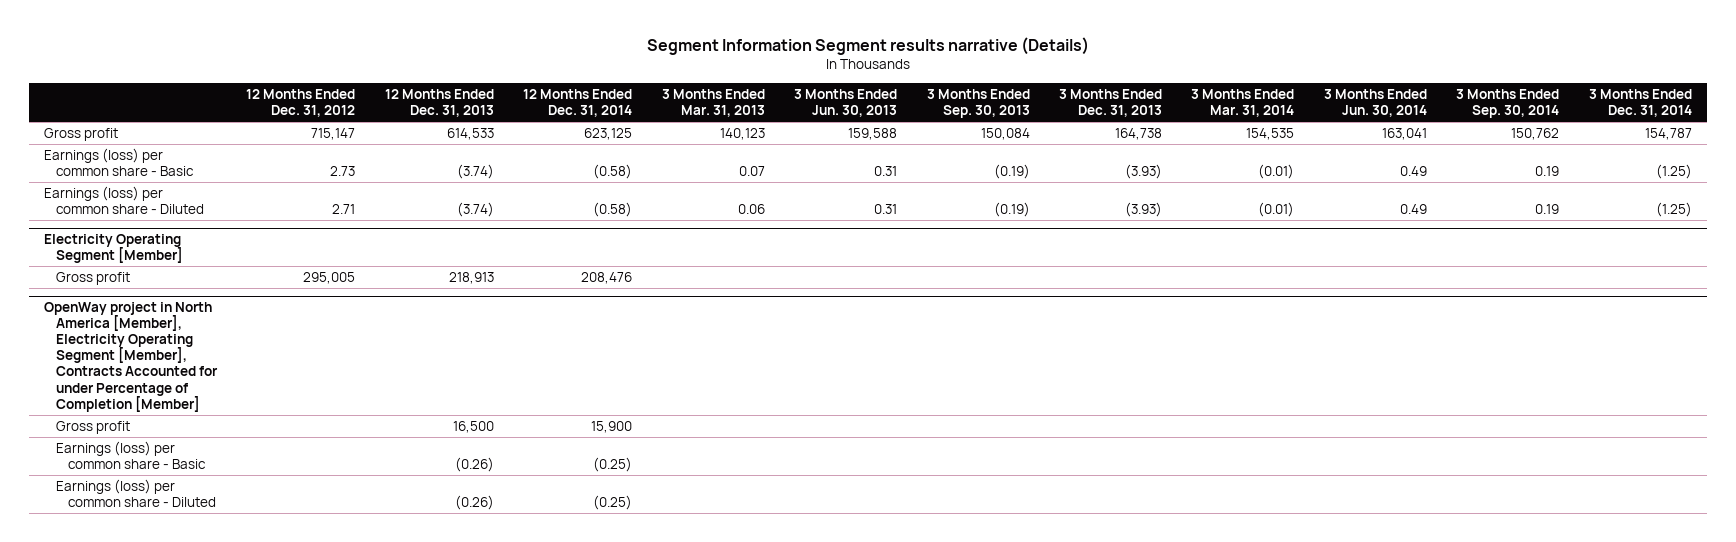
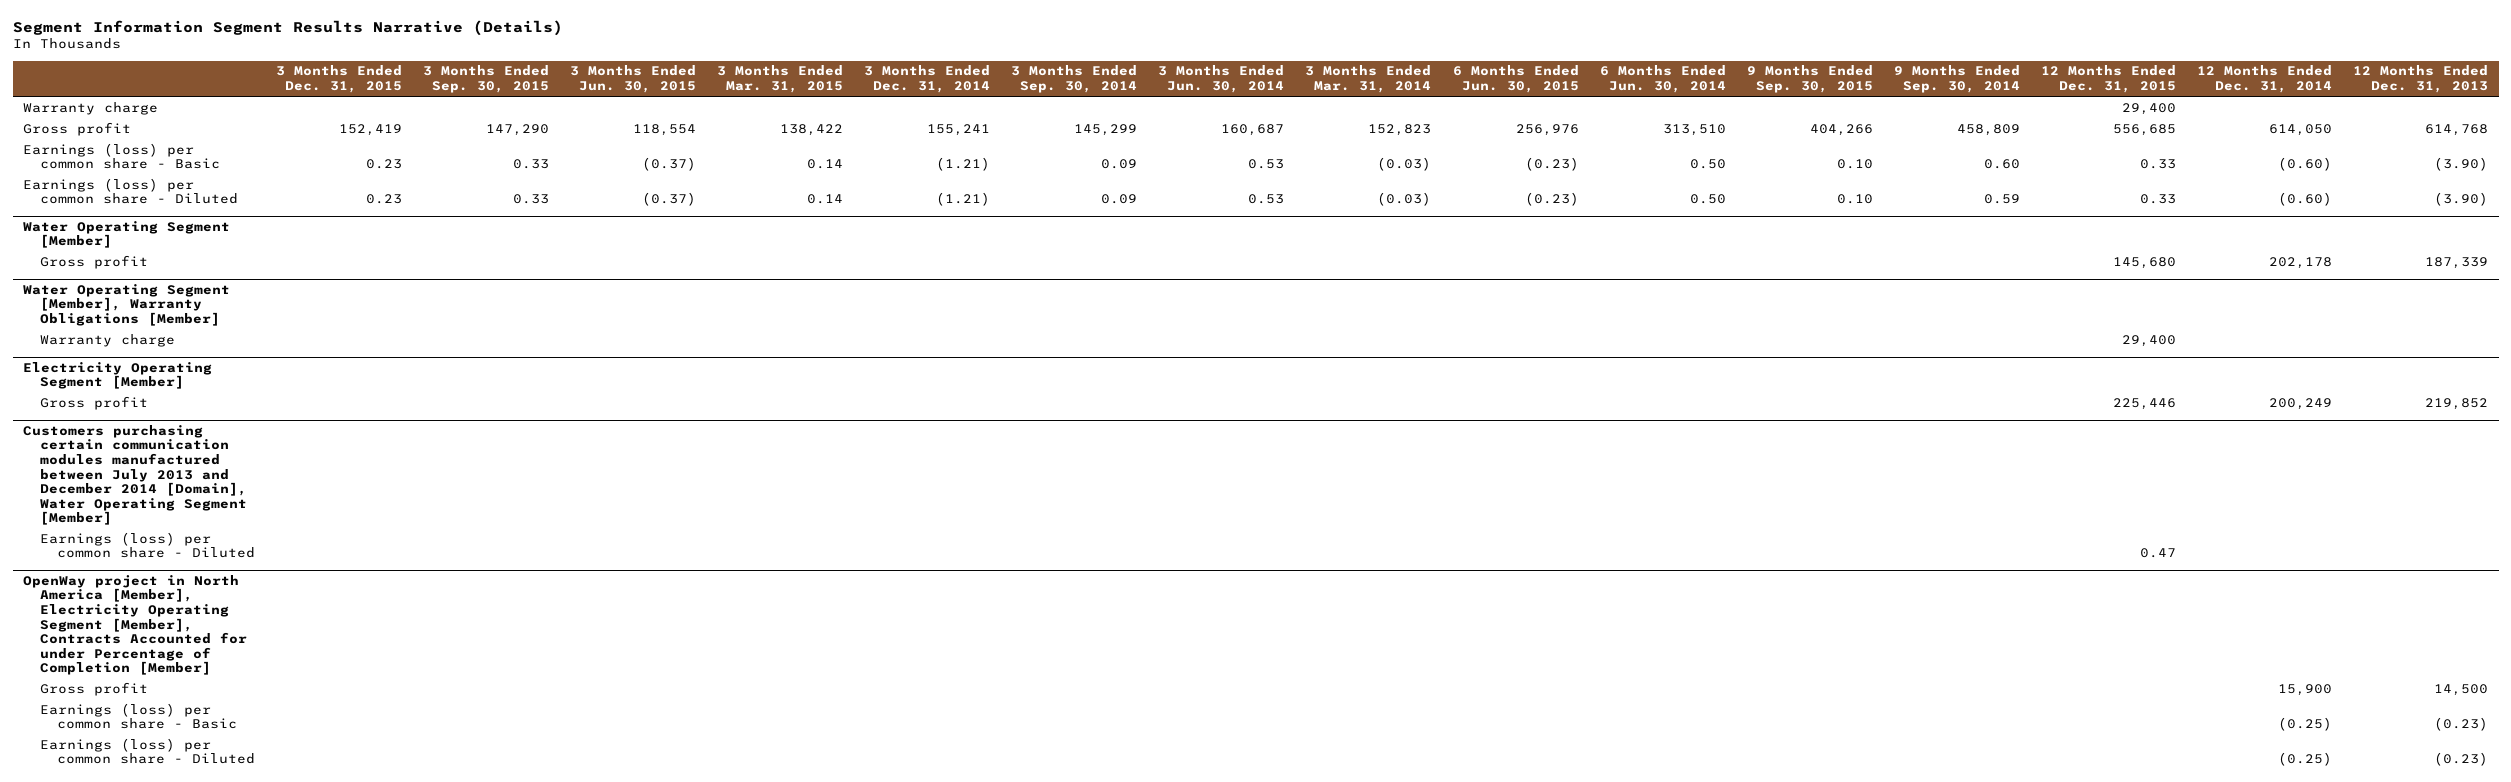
[646,36,1089,55] Segment Information Segment results narrative (Details) -> [12,19,563,36] Segment Information Segment Results Narrative (Details)
[246,88,356,117] 12 Months Ended Dec. 31, 2012 -> none
[661,88,765,117] 3 Months Ended Mar. 31, 2013 -> none
[794,88,898,117] 3 Months Ended Jun. 30, 2013 -> none
[926,88,1030,118] 3 Months Ended Sep. 30, 2013 -> none
[1059,88,1163,117] 3 Months Ended Dec. 31, 2013 -> none
none -> [275,65,402,94] 3 Months Ended Dec. 31, 2015
none -> [422,65,549,94] 3 Months Ended Sep. 30, 2015
none -> [569,65,696,94] 3 Months Ended Jun. 30, 2015
none -> [717,65,844,94] 3 Months Ended Mar. 31, 2015
none -> [1452,65,1579,94] 6 Months Ended Jun. 30, 2015
none -> [1599,65,1726,94] 6 Months Ended Jun. 30, 2014
none -> [1746,65,1873,94] 9 Months Ended Sep. 30, 2015
none -> [1893,65,2020,94] 9 Months Ended Sep. 30, 2014
none -> [2041,65,2177,94] 12 Months Ended Dec. 31, 2015
none -> [23,101,159,115] Warranty charge
[446,128,494,141] 614,533 -> [2425,123,2489,136] 614,768
[584,128,633,141] 623,125 -> [2269,123,2333,136] 614,050
[1246,128,1295,141] 154,535 -> [1368,123,1432,136] 152,823
[1381,128,1427,141] 163,041 -> [1221,123,1285,136] 160,687
[1511,128,1560,141] 150,762 -> [1074,123,1138,136] 145,299
[1644,128,1692,141] 154,787 -> [927,123,991,136] 155,241
[456,164,494,180] (3.74) -> [2434,157,2489,172] (3.90)
[593,164,633,180] (0.58) -> [2278,157,2333,172] (0.60)
[1258,164,1295,180] (0.01) -> [1377,157,1432,172] (0.03)
[1399,166,1427,177] 0.49 -> [1248,159,1285,170] 0.53
[1535,166,1560,177] 0.19 -> [1101,159,1138,170] 0.09
[1655,164,1692,180] (1.25) -> [936,157,991,172] (1.21)
[456,202,494,218] (3.74) -> [2434,192,2489,207] (3.90)
[593,202,633,218] (0.58) -> [2278,192,2333,207] (0.60)
[1258,202,1295,218] (0.01) -> [1377,192,1432,207] (0.03)
[1399,204,1427,215] 0.49 -> [1248,194,1285,205] 0.53
[1535,204,1560,215] 0.19 -> [1101,194,1138,205] 0.09
[1655,202,1692,218] (1.25) -> [936,192,991,207] (1.21)
none -> [23,220,231,249] Water Operating Segment [Member]
none -> [39,254,148,269] Gross profit
none -> [23,283,231,327] Water Operating Segment [Member], Warranty Obligations [Member]
none -> [39,333,175,347] Warranty charge
[448,272,494,285] 218,913 -> [2425,397,2489,410] 219,852
[581,272,633,285] 208,476 -> [2269,397,2333,410] 200,249
none -> [23,424,247,526] Customers purchasing certain communication modules manufactured between July 2013 and December 2014 [Domain], Water Operating Segment [Member]
none -> [39,531,255,559] Earnings (loss) per common share - Diluted
[452,421,494,434] 16,500 -> [2434,683,2489,696] 14,500
[454,457,494,473] (0.26) -> [2434,717,2489,732] (0.23)
[454,495,494,511] (0.26) -> [2434,752,2489,767] (0.23)

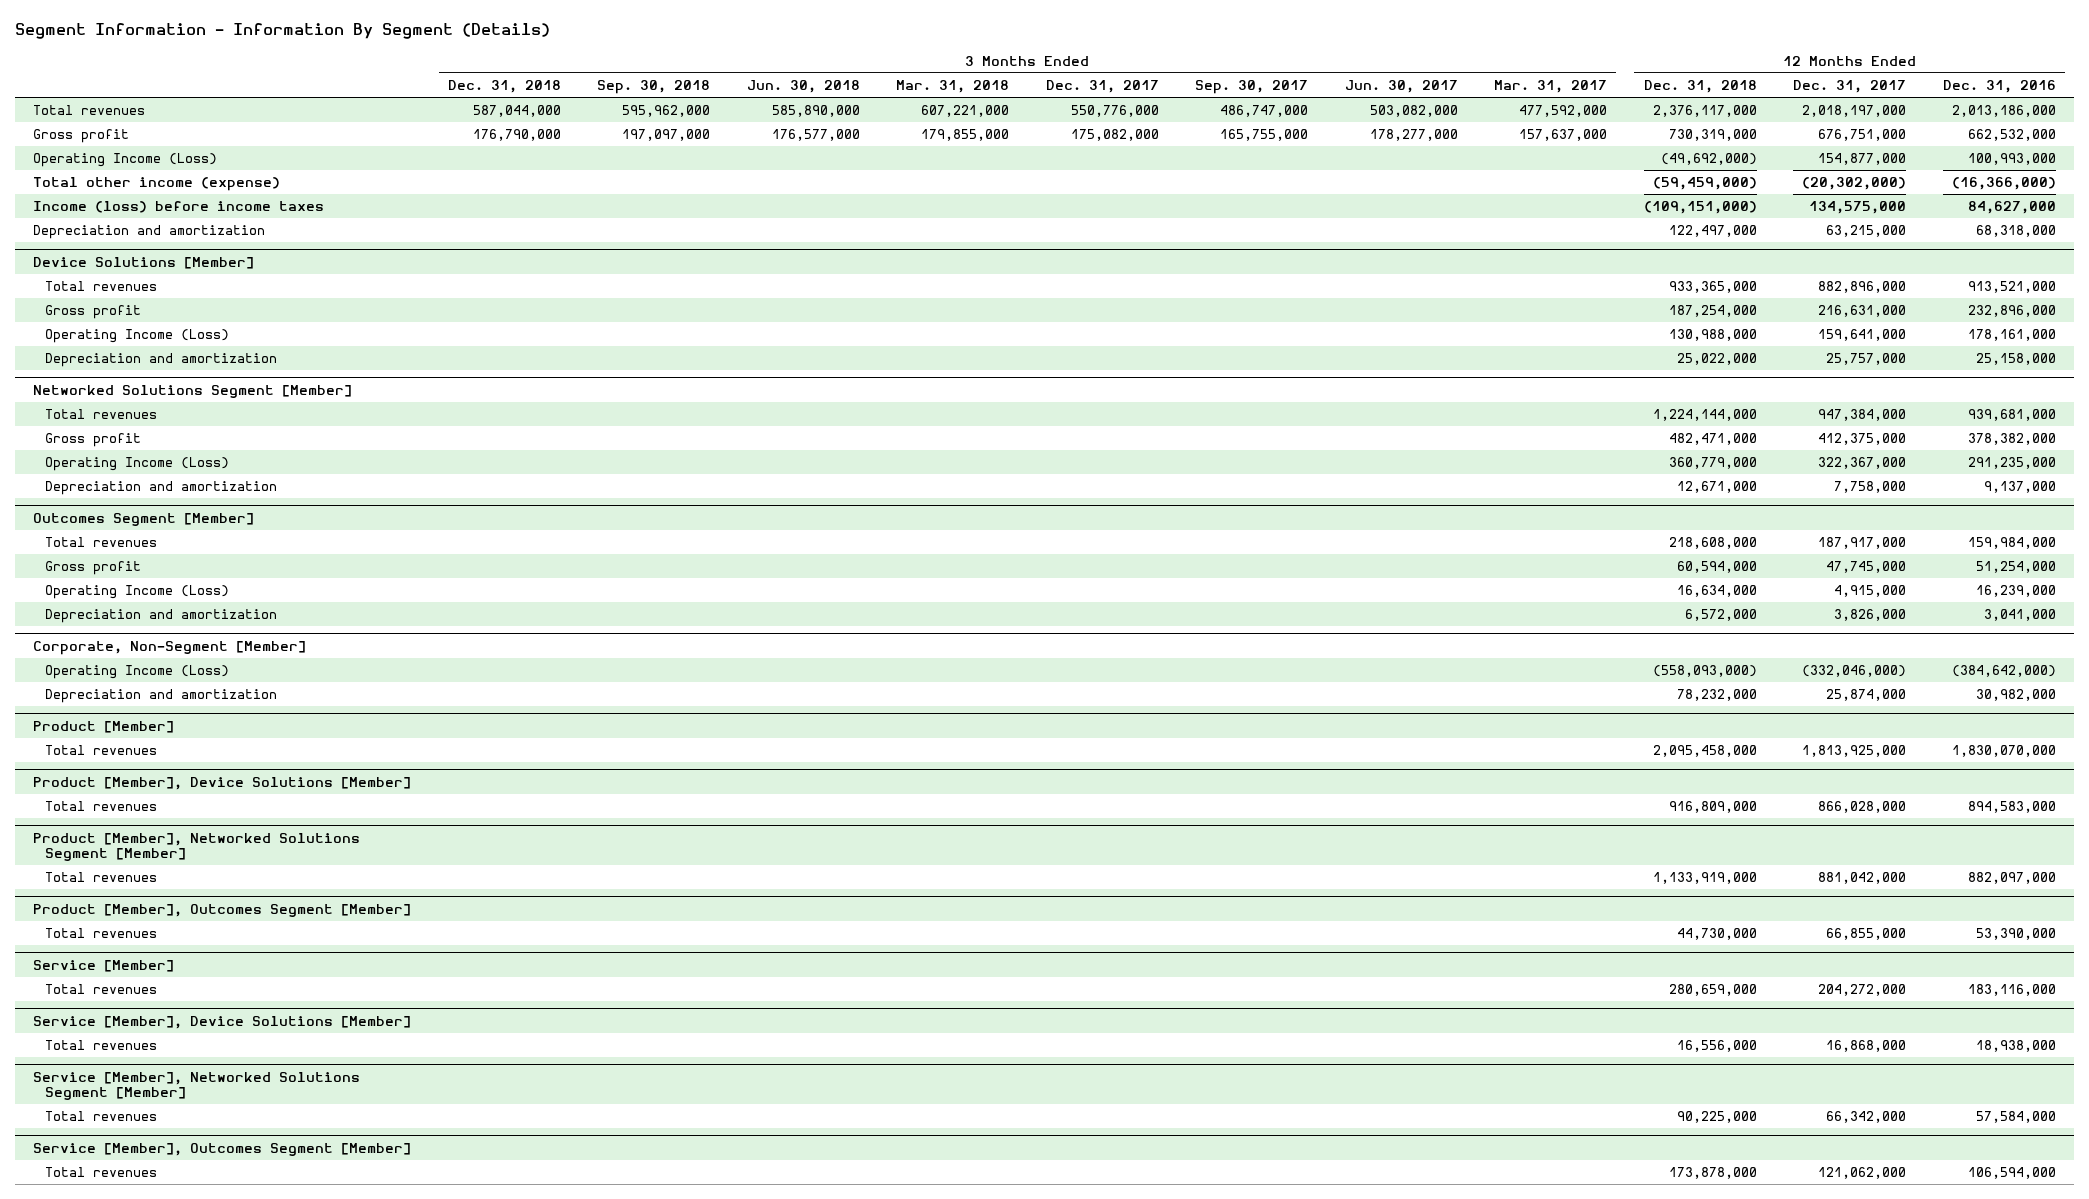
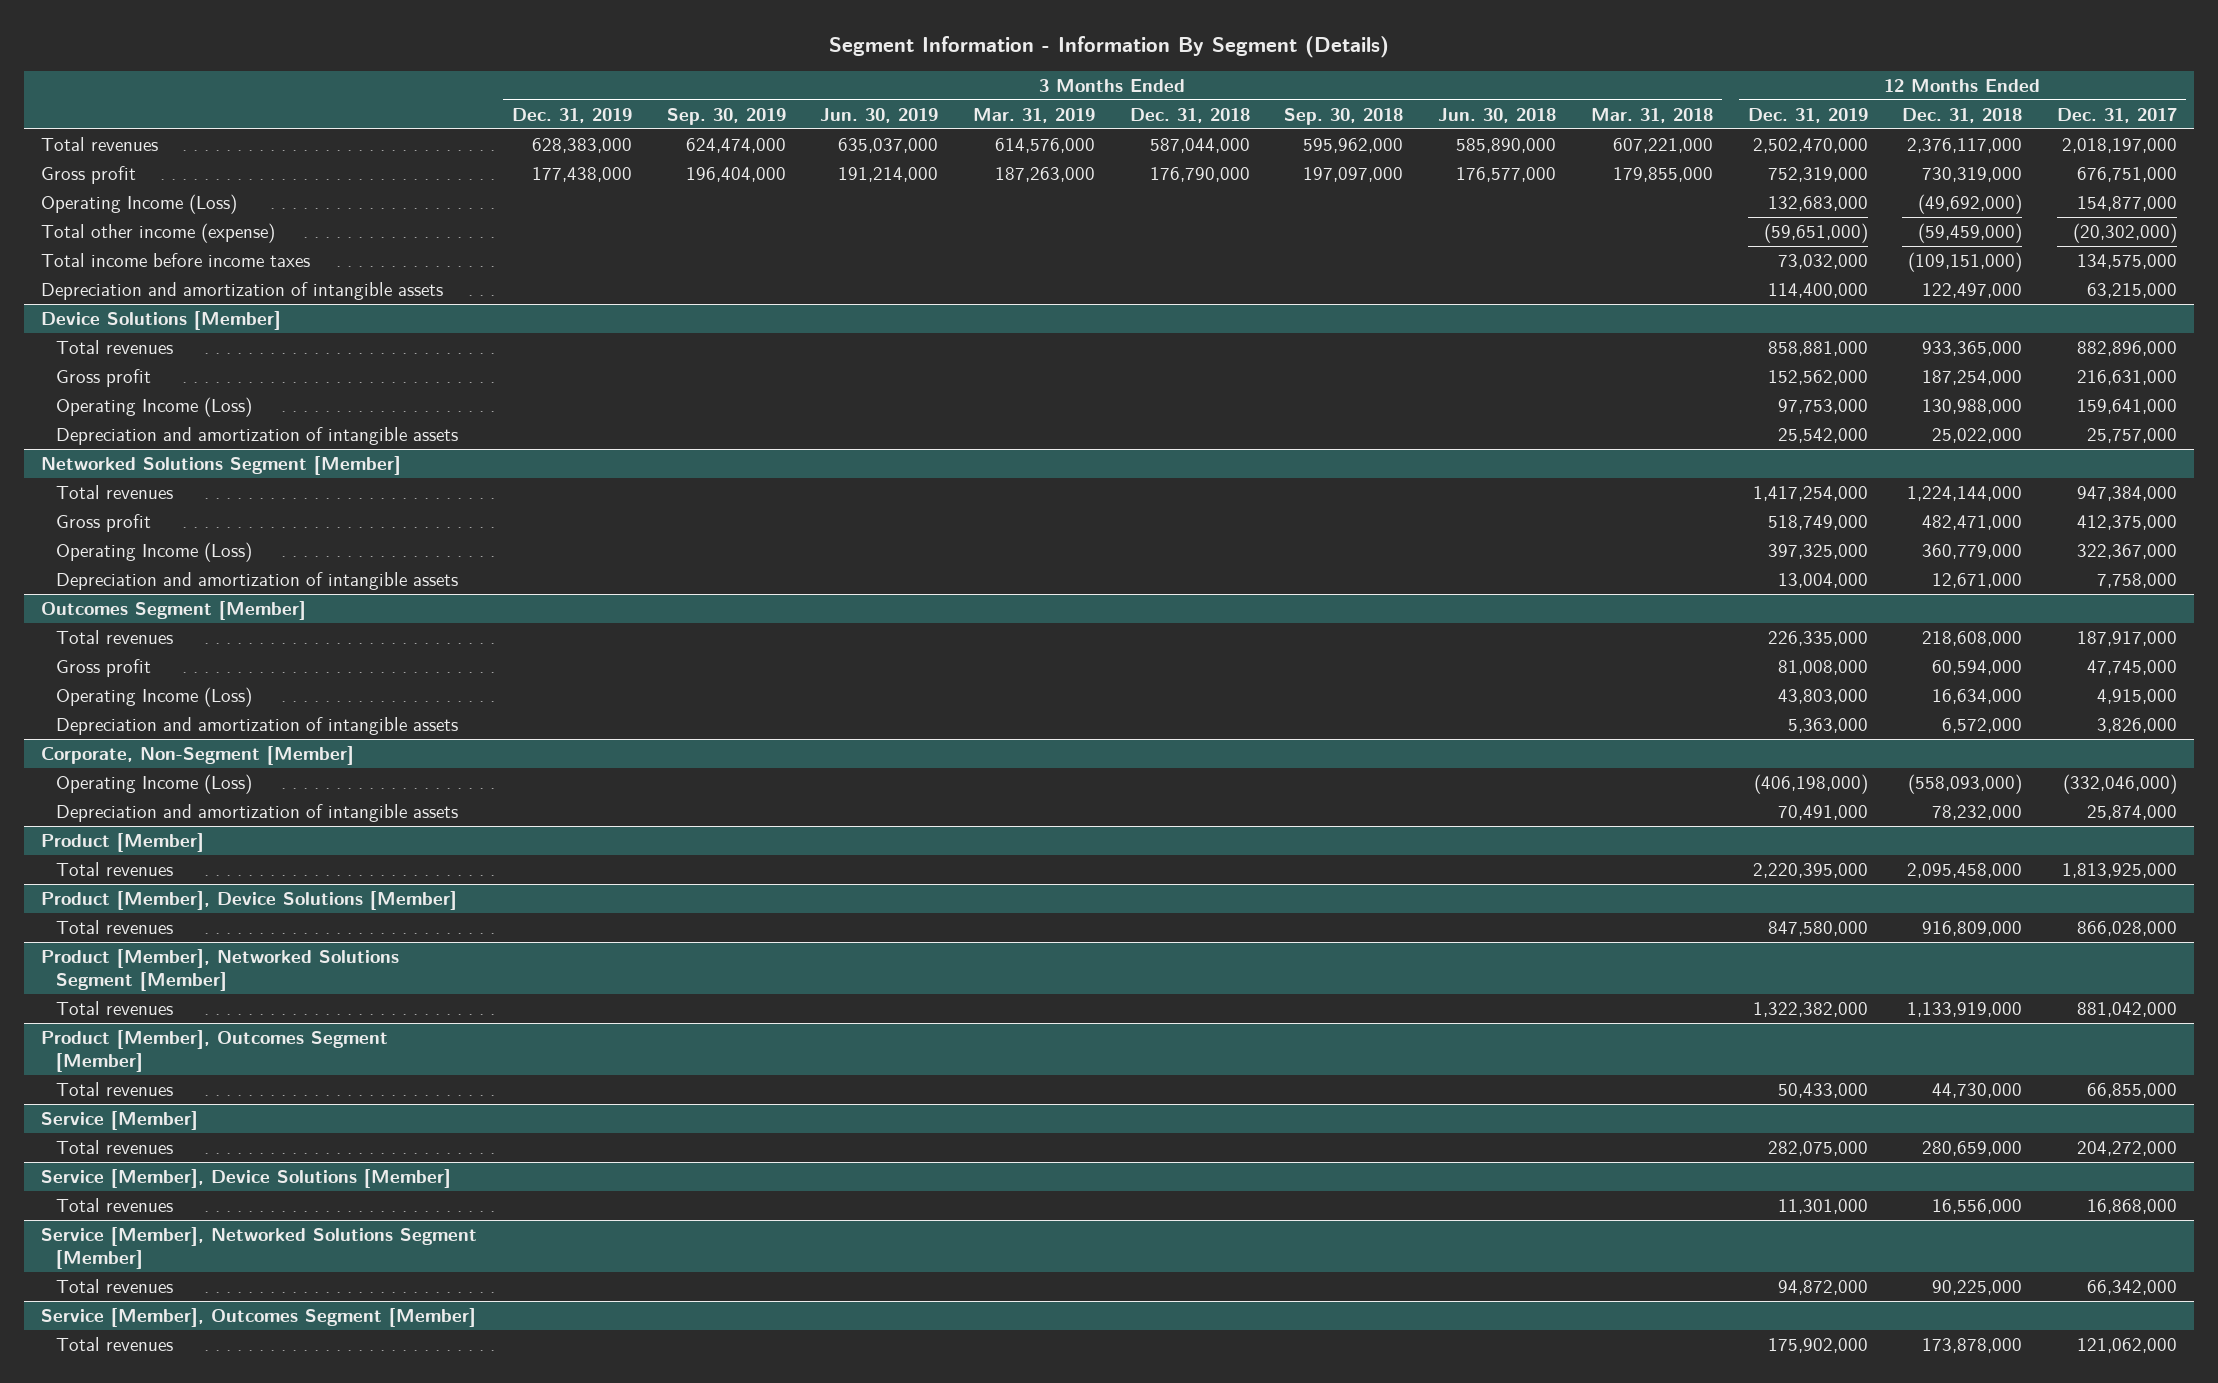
[1045,80,1159,94] Dec. 31, 2017 -> none
[1195,80,1309,95] Sep. 30, 2017 -> none
[1344,80,1458,94] Jun. 30, 2017 -> none
[1494,80,1608,94] Mar. 31, 2017 -> none
[1942,80,2056,94] Dec. 31, 2016 -> none
none -> [512,107,633,123] Dec. 31, 2019
none -> [666,107,786,125] Sep. 30, 2019
none -> [820,107,939,123] Jun. 30, 2019
none -> [973,107,1096,123] Mar. 31, 2019
none -> [1747,107,1868,123] Dec. 31, 2019
[33,201,325,214] Income (loss) before income taxes -> [41,252,311,267] Total income before income taxes
[33,225,266,240] Depreciation and amortization -> [41,281,444,300] Depreciation and amortization of intangible assets
[45,353,278,368] Depreciation and amortization -> [55,426,458,445] Depreciation and amortization of intangible assets
[45,481,278,496] Depreciation and amortization -> [55,571,458,590] Depreciation and amortization of intangible assets
[45,609,278,624] Depreciation and amortization -> [55,716,458,735] Depreciation and amortization of intangible assets
[45,689,278,704] Depreciation and amortization -> [55,803,458,822] Depreciation and amortization of intangible assets

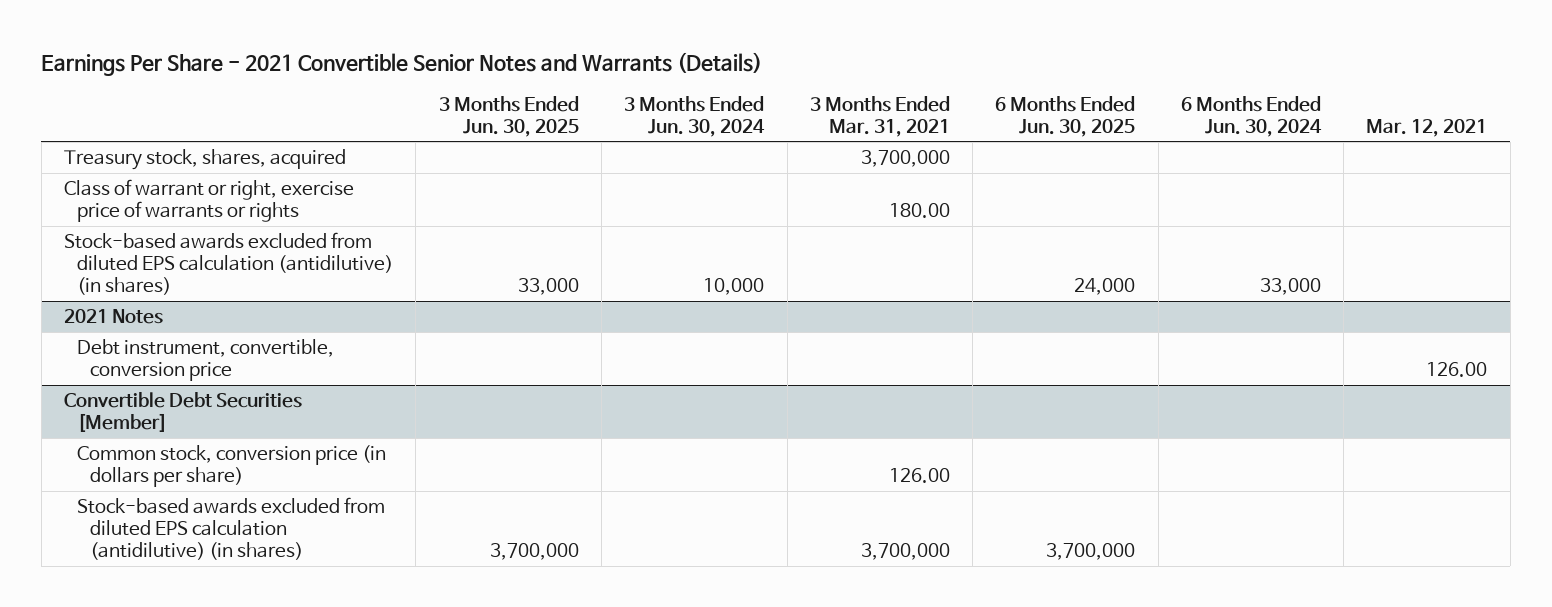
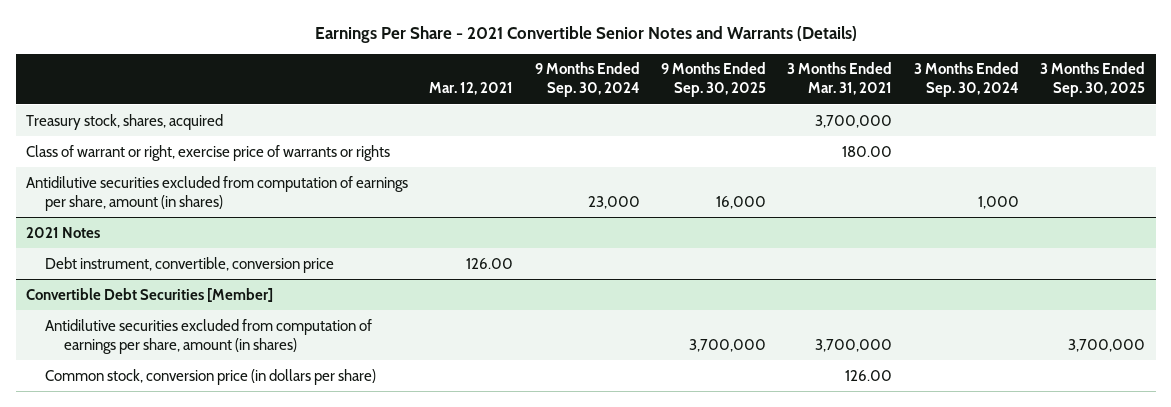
[438,95,579,137] 3 Months Ended Jun. 30, 2025 -> none
[624,95,766,137] 3 Months Ended Jun. 30, 2024 -> none
[995,95,1136,137] 6 Months Ended Jun. 30, 2025 -> none
[1180,95,1322,137] 6 Months Ended Jun. 30, 2024 -> none
none -> [534,62,640,98] 9 Months Ended Sep. 30, 2024
none -> [661,62,767,98] 9 Months Ended Sep. 30, 2025
none -> [913,62,1019,98] 3 Months Ended Sep. 30, 2024
none -> [1039,62,1145,98] 3 Months Ended Sep. 30, 2025
[64,232,394,296] Stock-based awards excluded from diluted EPS calculation (antidilutive) (in shares) -> [26,175,409,211] Antidilutive securities excluded from computation of earnings per share, amount (in shares)
none -> [45,318,373,354] Antidilutive securities excluded from computation of earnings per share, amount (in shares)
[77,497,386,561] Stock-based awards excluded from diluted EPS calculation (antidilutive) (in shares) -> none

